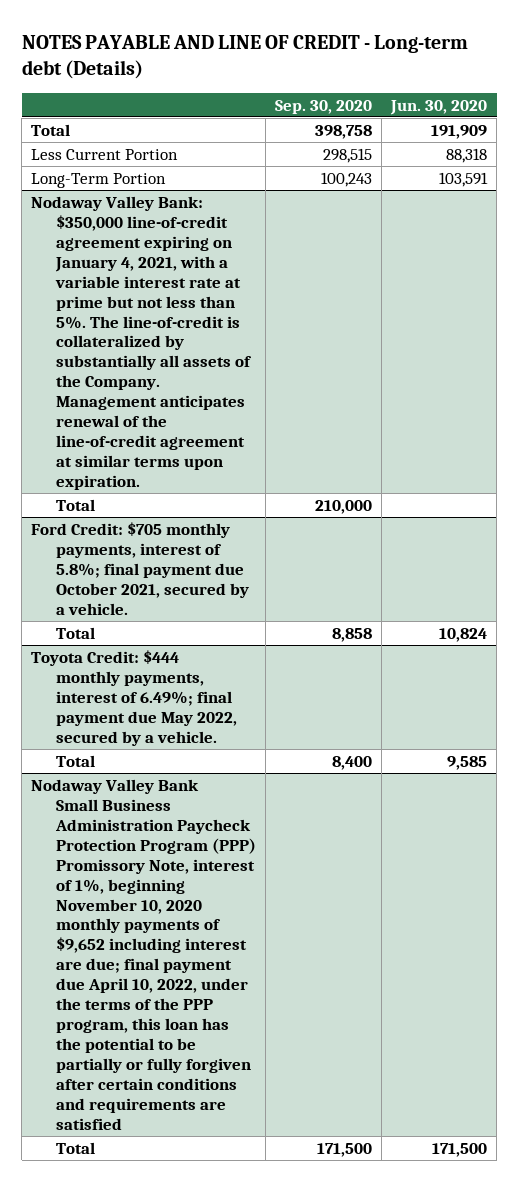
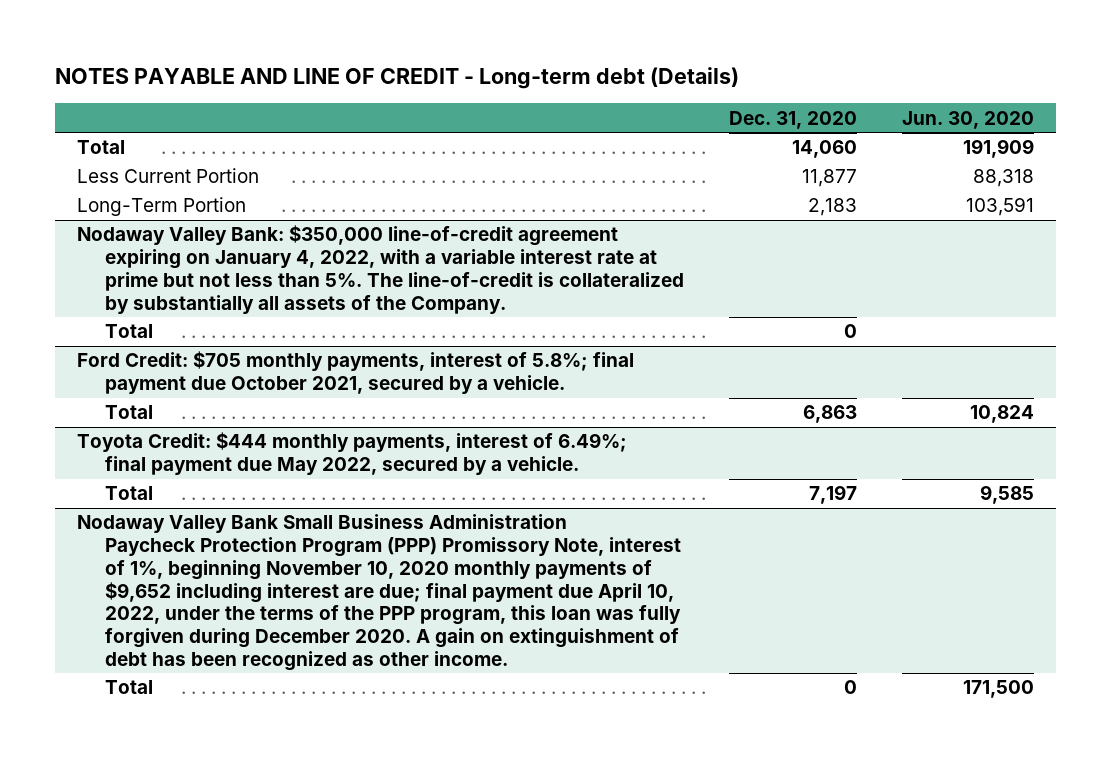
[274,99,372,114] Sep. 30, 2020 -> none
none -> [728,110,857,129] Dec. 31, 2020
[31,196,252,490] Nodaway Valley Bank: $350,000 line-of-credit agreement expiring on January 4, 2021, with a variable interest rate at prime but not less than 5%. The line-of-credit is collateralized by substantially all assets of the Company. Management anticipates renewal of the line-of-credit agreement at similar terms upon expiration. -> [77,225,685,314] Nodaway Valley Bank: $350,000 line-of-credit agreement expiring on January 4, 2022, with a variable interest rate at prime but not less than 5%. The line-of-credit is collateralized by substantially all assets of the Company.
[31,779,256,1130] Nodaway Valley Bank Small Business Administration Paycheck Protection Program (PPP) Promissory Note, interest of 1%, beginning November 10, 2020 monthly payments of $9,652 including interest are due; final payment due April 10, 2022, under the terms of the PPP program, this loan has the potential to be partially or fully forgiven after certain conditions and requirements are satisfied -> [77,514,682,671] Nodaway Valley Bank Small Business Administration Paycheck Protection Program (PPP) Promissory Note, interest of 1%, beginning November 10, 2020 monthly payments of $9,652 including interest are due; final payment due April 10, 2022, under the terms of the PPP program, this loan was fully forgiven during December 2020. A gain on extinguishment of debt has been recognized as other income.

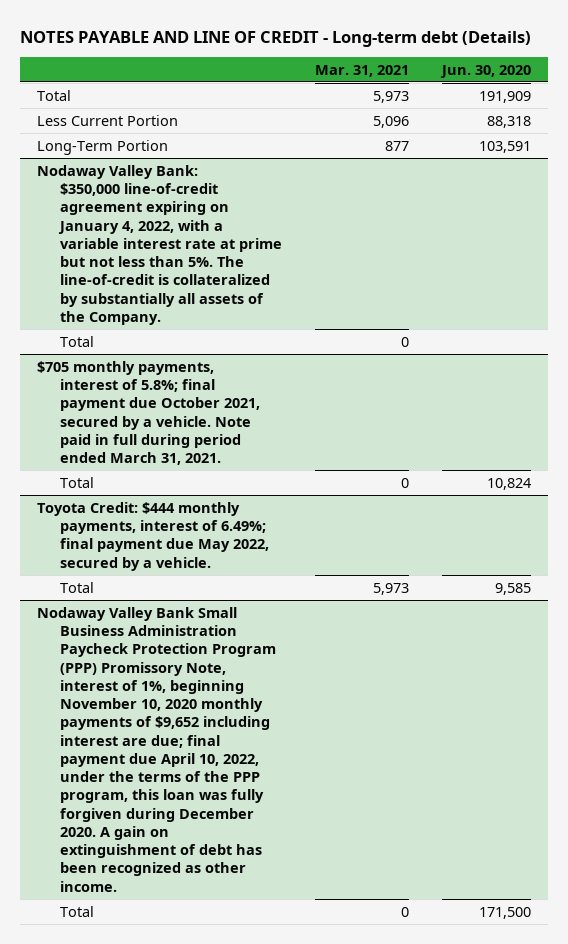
[728,110,857,129] Dec. 31, 2020 -> none
none -> [314,64,409,77] Mar. 31, 2021
[77,351,635,395] Ford Credit: $705 monthly payments, interest of 5.8%; final payment due October 2021, secured by a vehicle. -> [36,360,260,466] $705 monthly payments, interest of 5.8%; final payment due October 2021, secured by a vehicle. Note paid in full during period ended March 31, 2021.

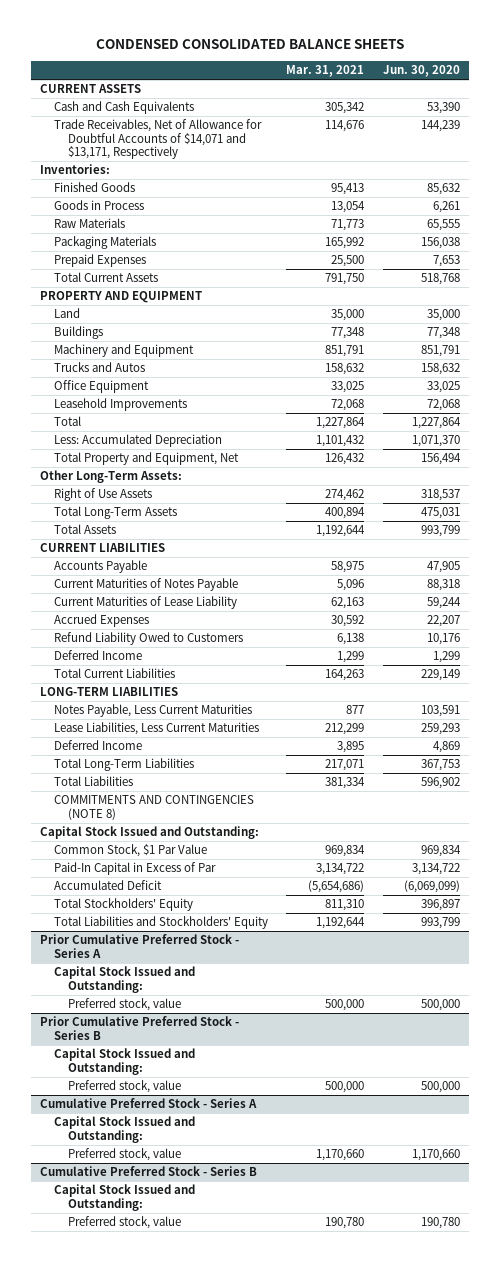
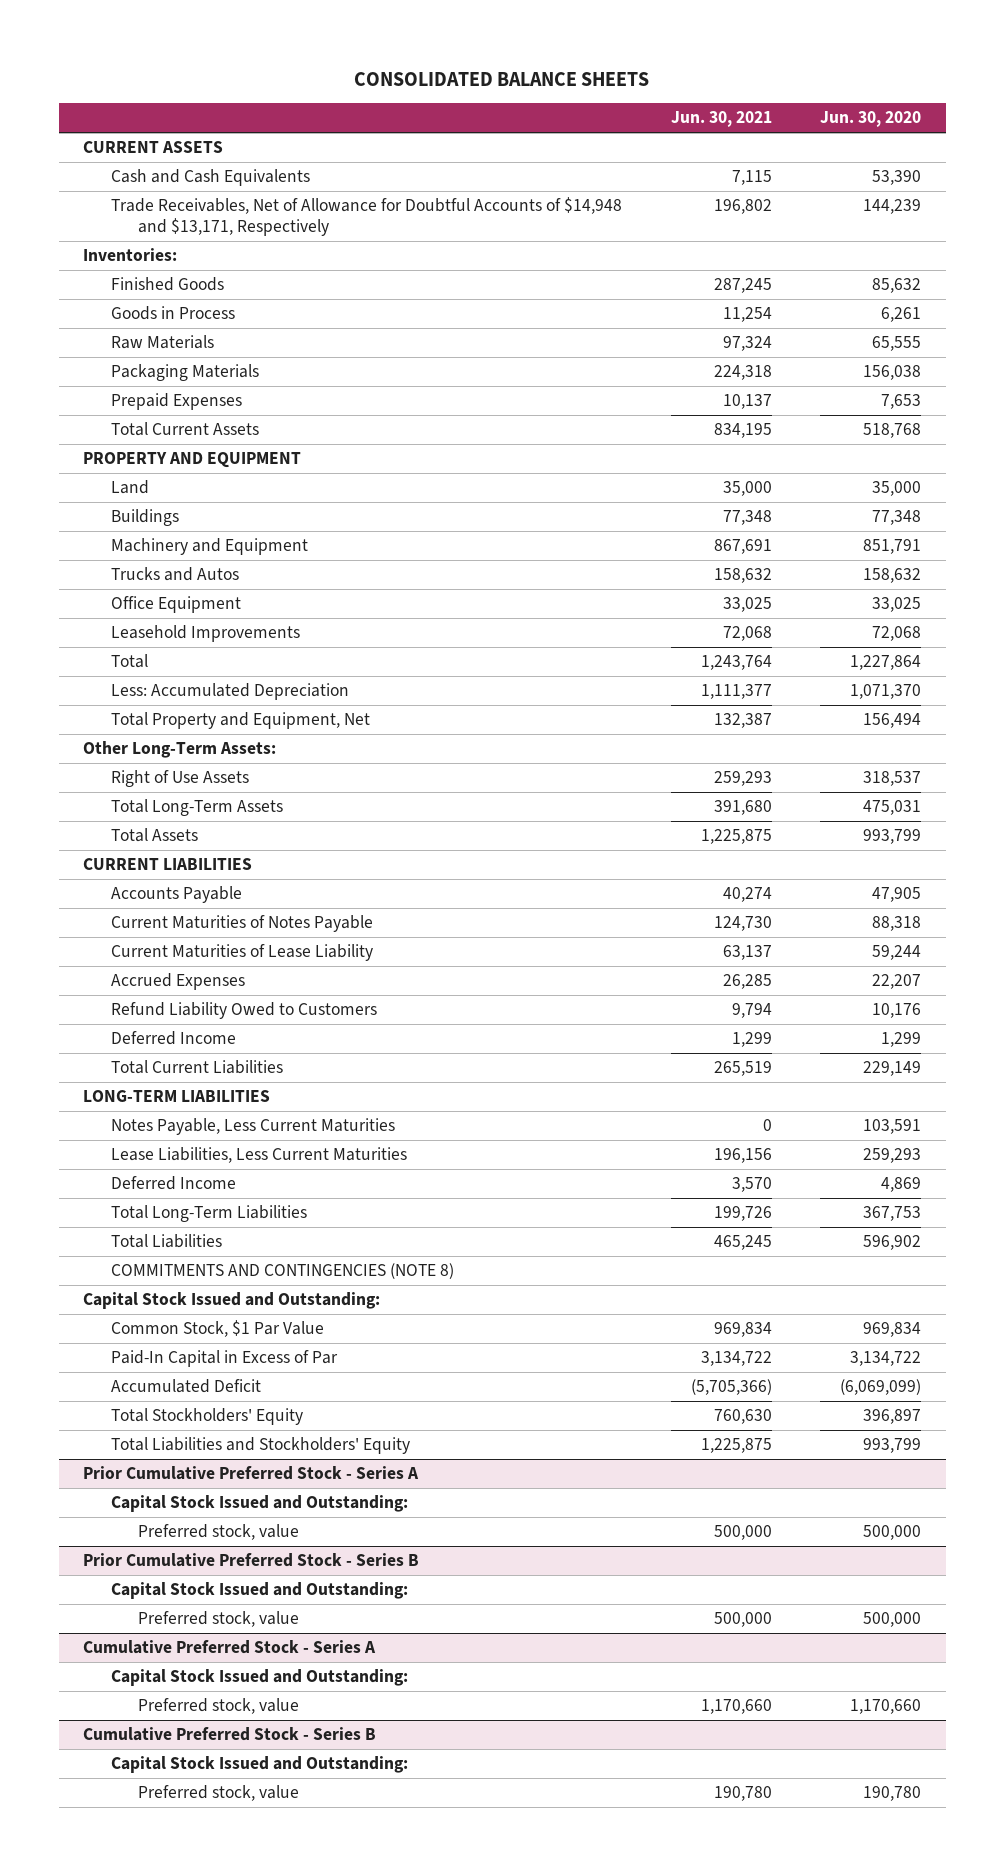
[96,39,405,50] CONDENSED CONSOLIDATED BALANCE SHEETS -> [354,71,650,86] CONSOLIDATED BALANCE SHEETS
[286,65,365,78] Mar. 31, 2021 -> none
none -> [670,111,772,128] Jun. 30, 2021
[54,119,263,160] Trade Receivables, Net of Allowance for Doubtful Accounts of $14,071 and $13,171, Respectively -> [110,197,622,237] Trade Receivables, Net of Allowance for Doubtful Accounts of $14,948 and $13,171, Respectively

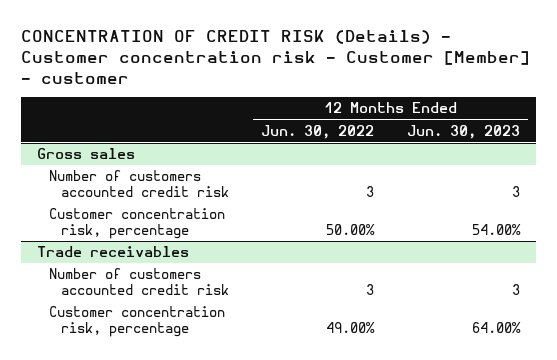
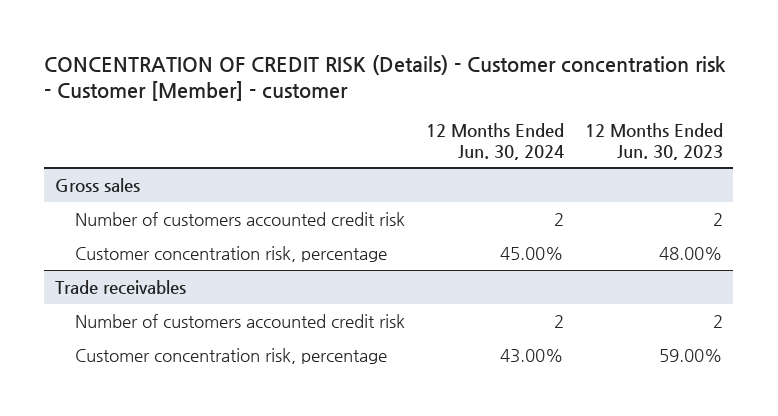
[261,124,375,139] Jun. 30, 2022 -> none
none -> [425,123,564,160] 12 Months Ended Jun. 30, 2024
[511,186,520,198] 3 -> [712,212,723,226] 2
[471,224,521,236] 54.00% -> [658,246,723,260] 48.00%
[511,284,520,296] 3 -> [712,314,723,328] 2
[471,322,521,334] 64.00% -> [658,348,723,362] 59.00%

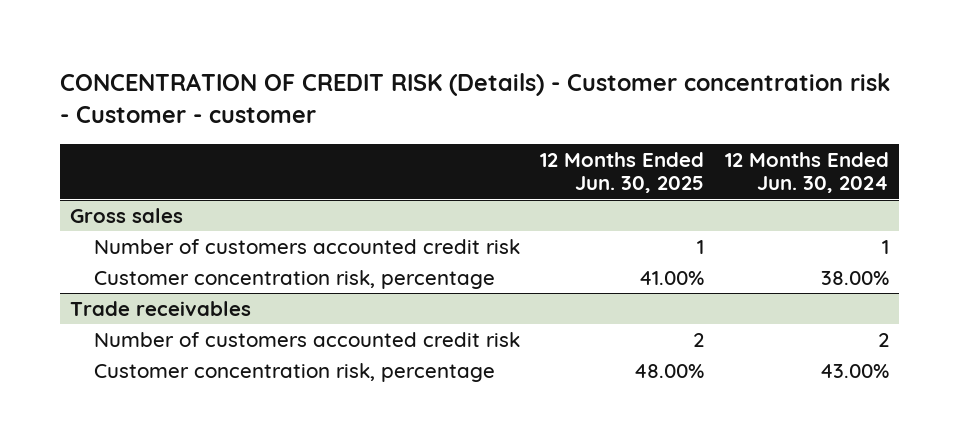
[44,54,727,101] CONCENTRATION OF CREDIT RISK (Details) - Customer concentration risk - Customer [Member] - customer -> [59,73,890,124] CONCENTRATION OF CREDIT RISK (Details) - Customer concentration risk - Customer - customer
[584,123,723,160] 12 Months Ended Jun. 30, 2023 -> none
none -> [540,151,705,194] 12 Months Ended Jun. 30, 2025
[553,212,564,226] 2 -> [881,239,889,254] 1
[499,246,564,260] 45.00% -> [820,270,889,285] 38.00%

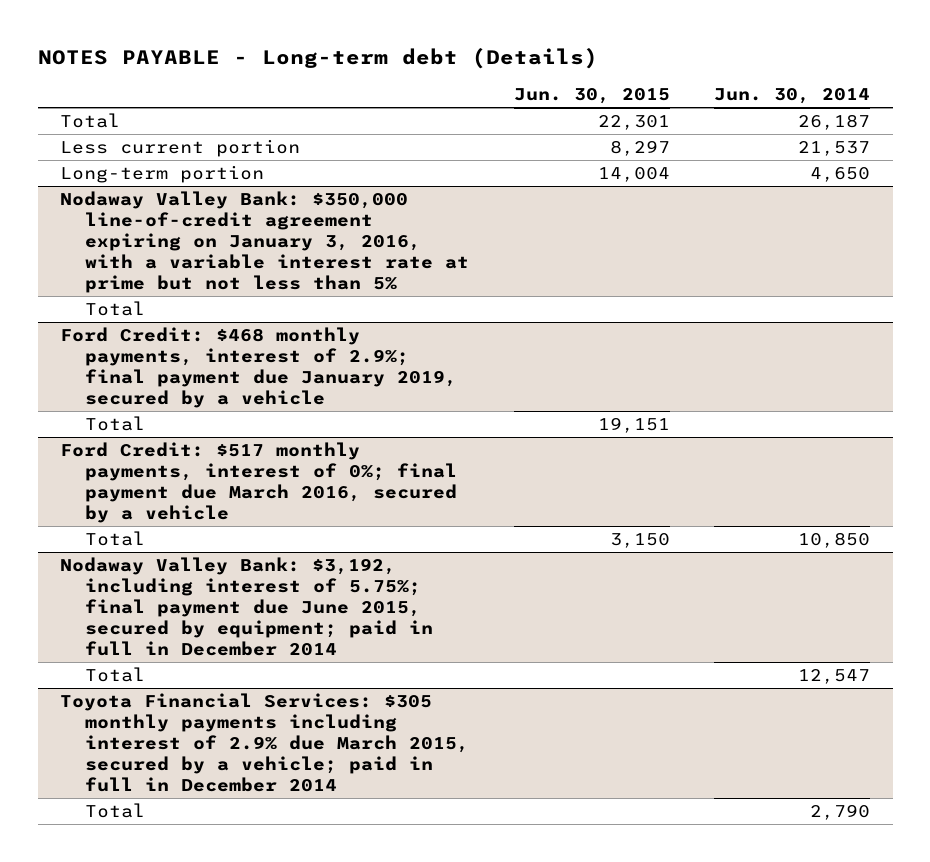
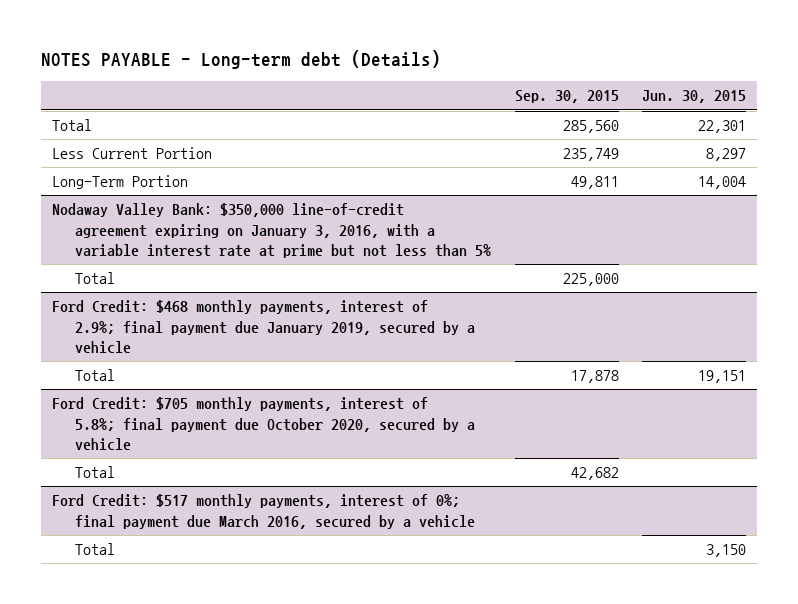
[714,88,871,105] Jun. 30, 2014 -> none
none -> [514,90,619,104] Sep. 30, 2015
[60,139,301,158] Less current portion -> [52,147,213,160] Less Current Portion
[60,165,265,184] Long-term portion -> [52,175,189,190] Long-Term Portion
none -> [52,397,476,452] Ford Credit: $705 monthly payments, interest of 5.8%; final payment due October 2020, secured by a vehicle
none -> [75,466,116,479] Total
[60,557,434,657] Nodaway Valley Bank: $3,192, including interest of 5.75%; final payment due June 2015, secured by equipment; paid in full in December 2014 -> none
[85,667,146,683] Total -> none
[60,693,470,793] Toyota Financial Services: $305 monthly payments including interest of 2.9% due March 2015, secured by a vehicle; paid in full in December 2014 -> none
[85,803,146,819] Total -> none

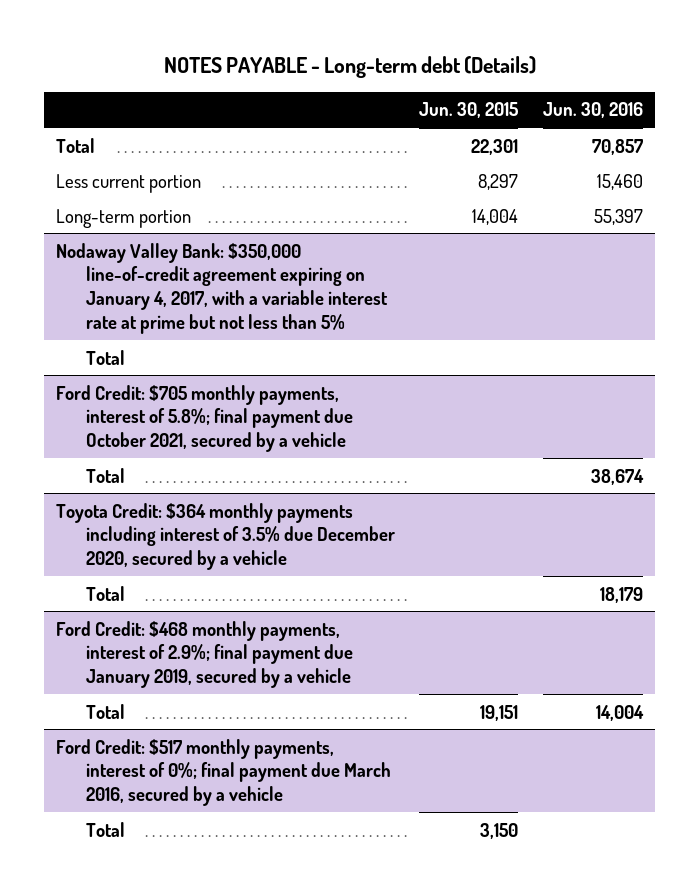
[514,90,619,104] Sep. 30, 2015 -> none
none -> [543,102,644,119] Jun. 30, 2016
[52,147,213,160] Less Current Portion -> [56,173,202,193] Less current portion
[52,175,189,190] Long-Term Portion -> [56,208,192,228] Long-term portion
[52,203,492,259] Nodaway Valley Bank: $350,000 line-of-credit agreement expiring on January 3, 2016, with a variable interest rate at prime but not less than 5% -> [56,242,388,335] Nodaway Valley Bank: $350,000 line-of-credit agreement expiring on January 4, 2017, with a variable interest rate at prime but not less than 5%
none -> [56,384,353,453] Ford Credit: $705 monthly payments, interest of 5.8%; final payment due October 2021, secured by a vehicle
none -> [85,467,125,483] Total
none -> [56,502,395,571] Toyota Credit: $364 monthly payments including interest of 3.5% due December 2020, secured by a vehicle
none -> [85,585,125,601] Total
[52,397,476,452] Ford Credit: $705 monthly payments, interest of 5.8%; final payment due October 2020, secured by a vehicle -> none
[75,466,116,479] Total -> none

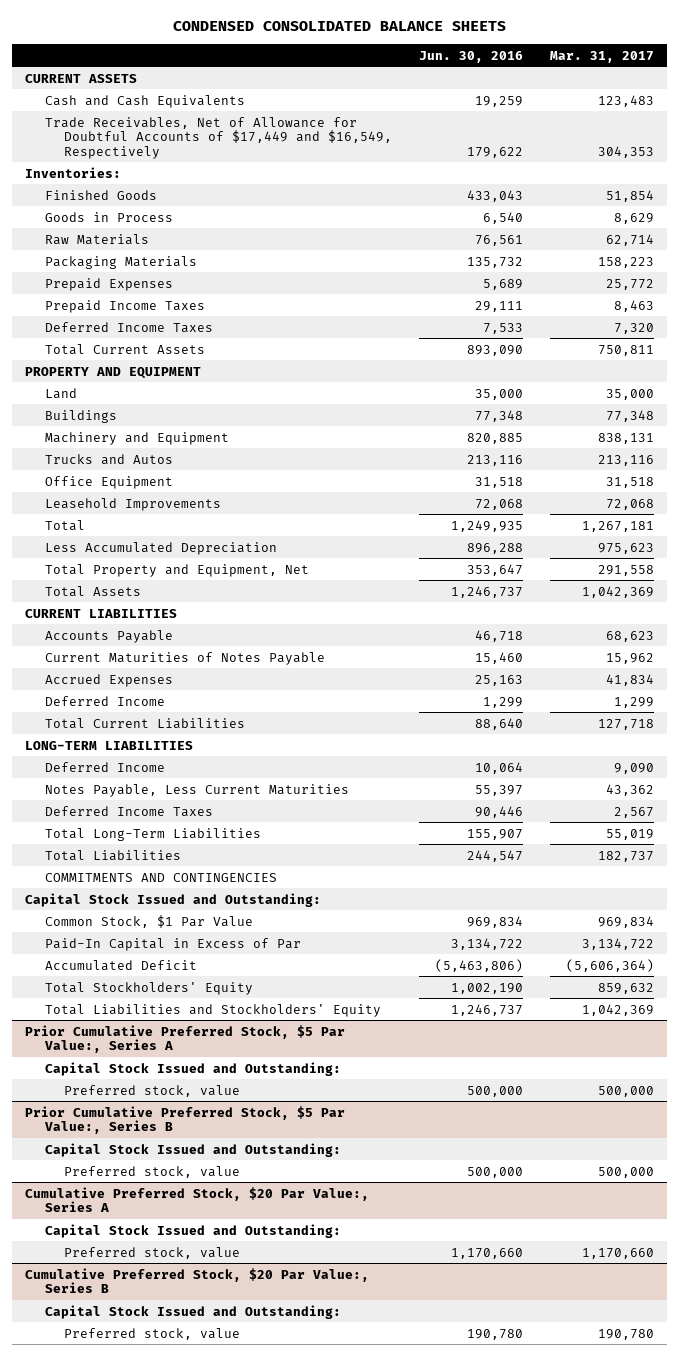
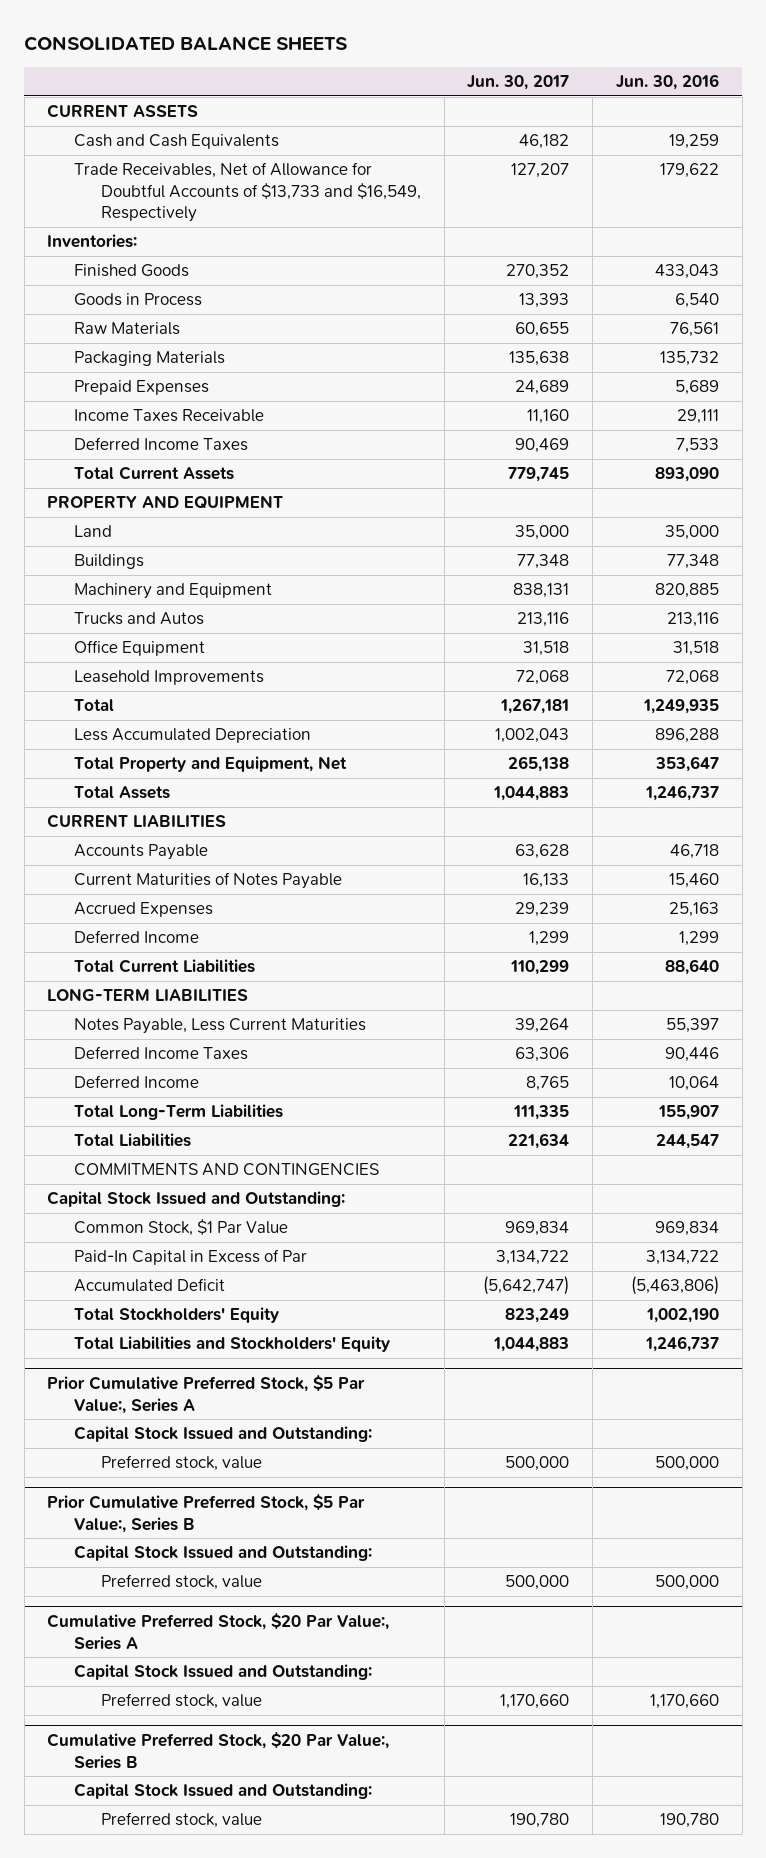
[172,21,506,32] CONDENSED CONSOLIDATED BALANCE SHEETS -> [24,36,348,52] CONSOLIDATED BALANCE SHEETS
[550,50,655,63] Mar. 31, 2017 -> none
none -> [467,75,570,91] Jun. 30, 2017
[44,116,393,159] Trade Receivables, Net of Allowance for Doubtful Accounts of $17,449 and $16,549, Respectively -> [74,162,421,223] Trade Receivables, Net of Allowance for Doubtful Accounts of $13,733 and $16,549, Respectively
[44,299,205,313] Prepaid Income Taxes -> [74,409,265,423] Income Taxes Receivable
[44,761,165,772] Deferred Income -> [74,1075,200,1089] Deferred Income

